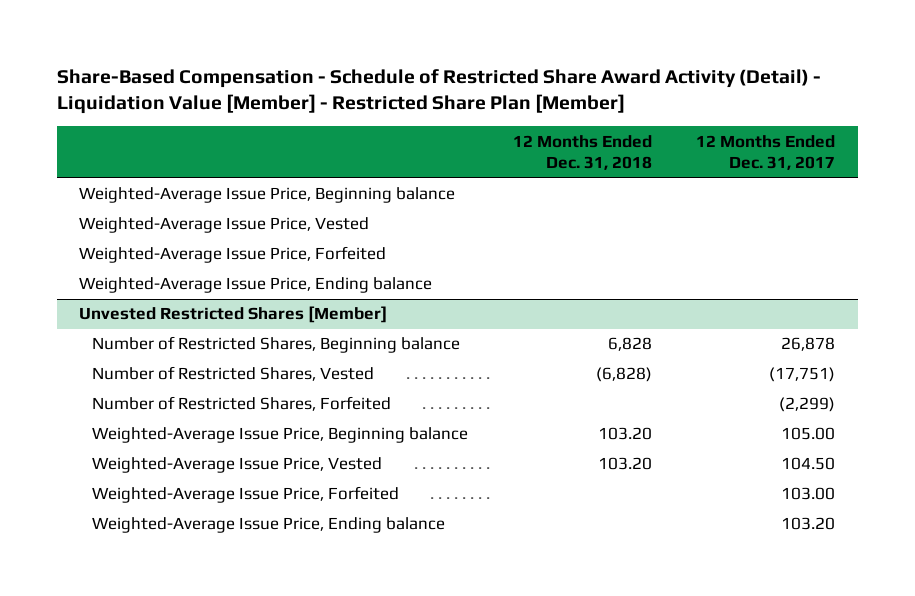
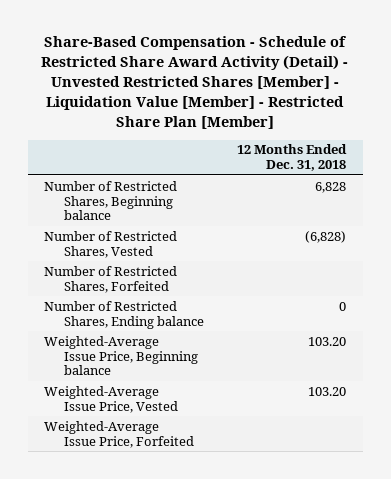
[56,68,821,115] Share-Based Compensation - Schedule of Restricted Share Award Activity (Detail) - Liquidation Value [Member] - Restricted Share Plan [Member] -> [41,36,349,129] Share-Based Compensation - Schedule of Restricted Share Award Activity (Detail) - Unvested Restricted Shares [Member] - Liquidation Value [Member] - Restricted Share Plan [Member]
[696,134,836,171] 12 Months Ended Dec. 31, 2017 -> none
[79,187,456,204] Weighted-Average Issue Price, Beginning balance -> none
[79,217,370,234] Weighted-Average Issue Price, Vested -> none
[79,246,387,264] Weighted-Average Issue Price, Forfeited -> none
[79,277,433,294] Weighted-Average Issue Price, Ending balance -> none
[79,306,388,324] Unvested Restricted Shares [Member] -> none
none -> [44,300,204,329] Number of Restricted Shares, Ending balance
[91,517,445,534] Weighted-Average Issue Price, Ending balance -> none

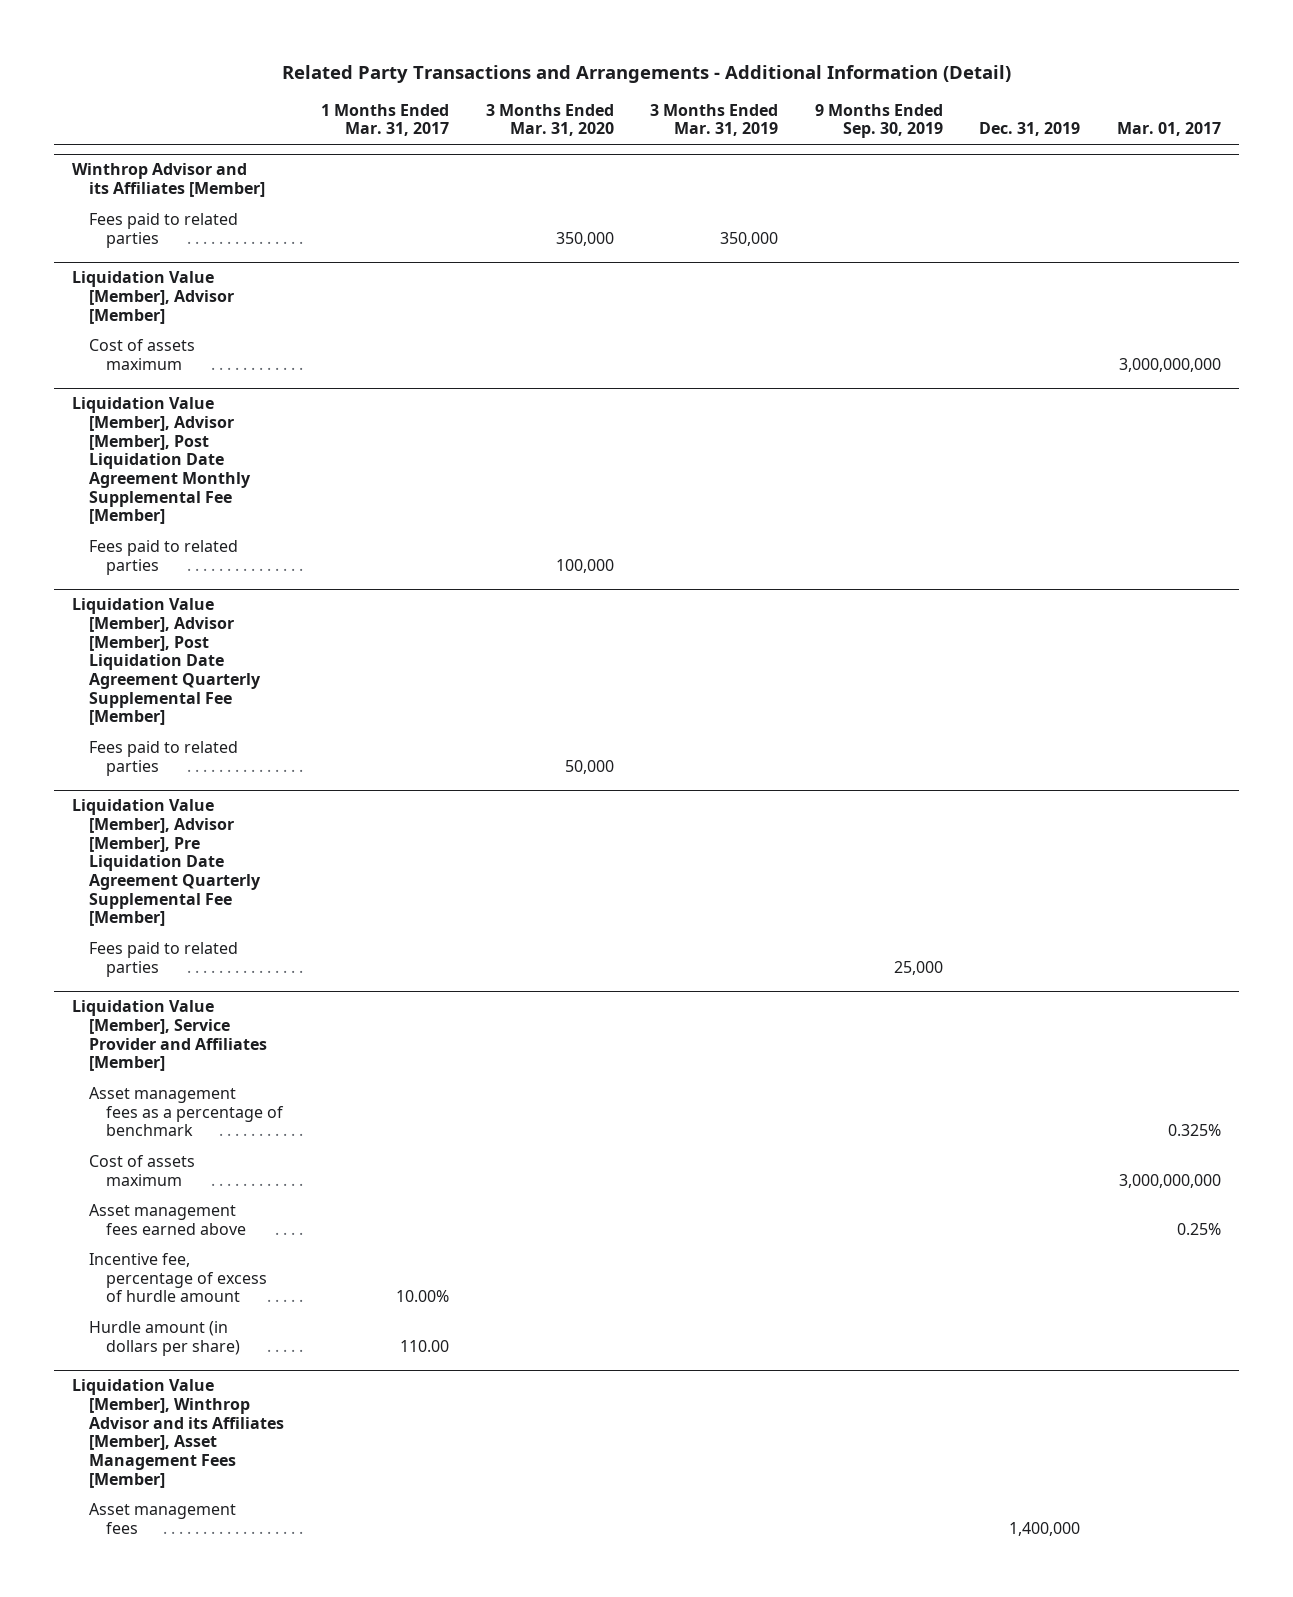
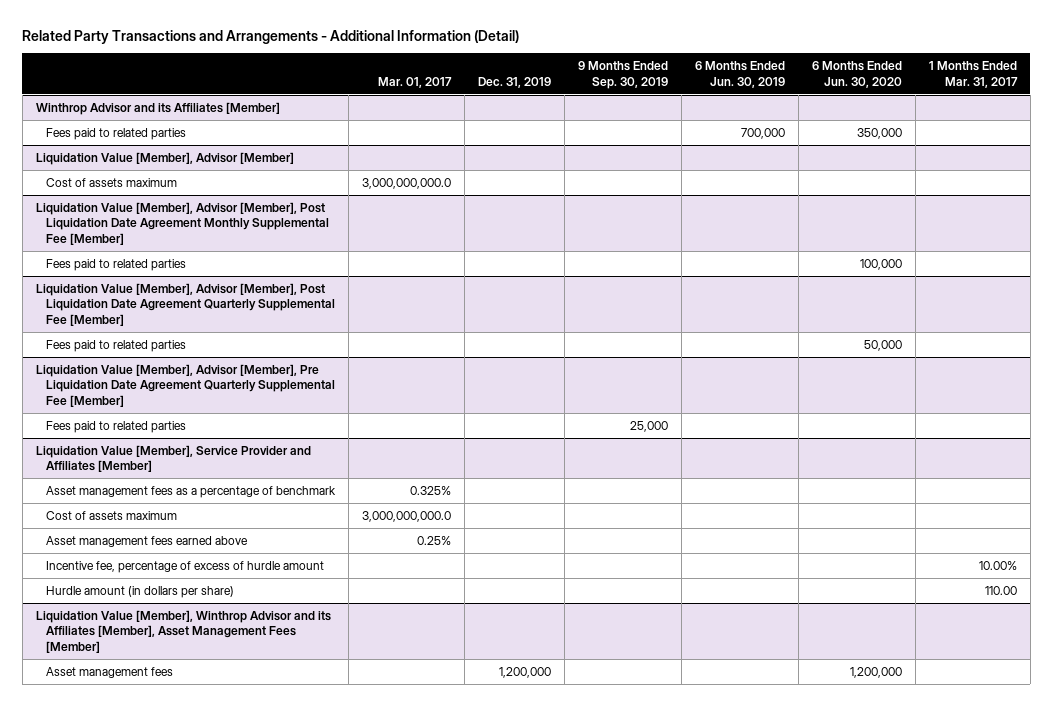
[485,103,614,137] 3 Months Ended Mar. 31, 2020 -> none
[650,103,779,137] 3 Months Ended Mar. 31, 2019 -> none
none -> [694,61,785,88] 6 Months Ended Jun. 30, 2019
none -> [811,61,902,88] 6 Months Ended Jun. 30, 2020
[1119,357,1222,372] 3,000,000,000 -> [361,177,451,189] 3,000,000,000.0
[1119,1173,1222,1188] 3,000,000,000 -> [361,510,451,522] 3,000,000,000.0
[1009,1521,1081,1536] 1,400,000 -> [498,666,551,678] 1,200,000

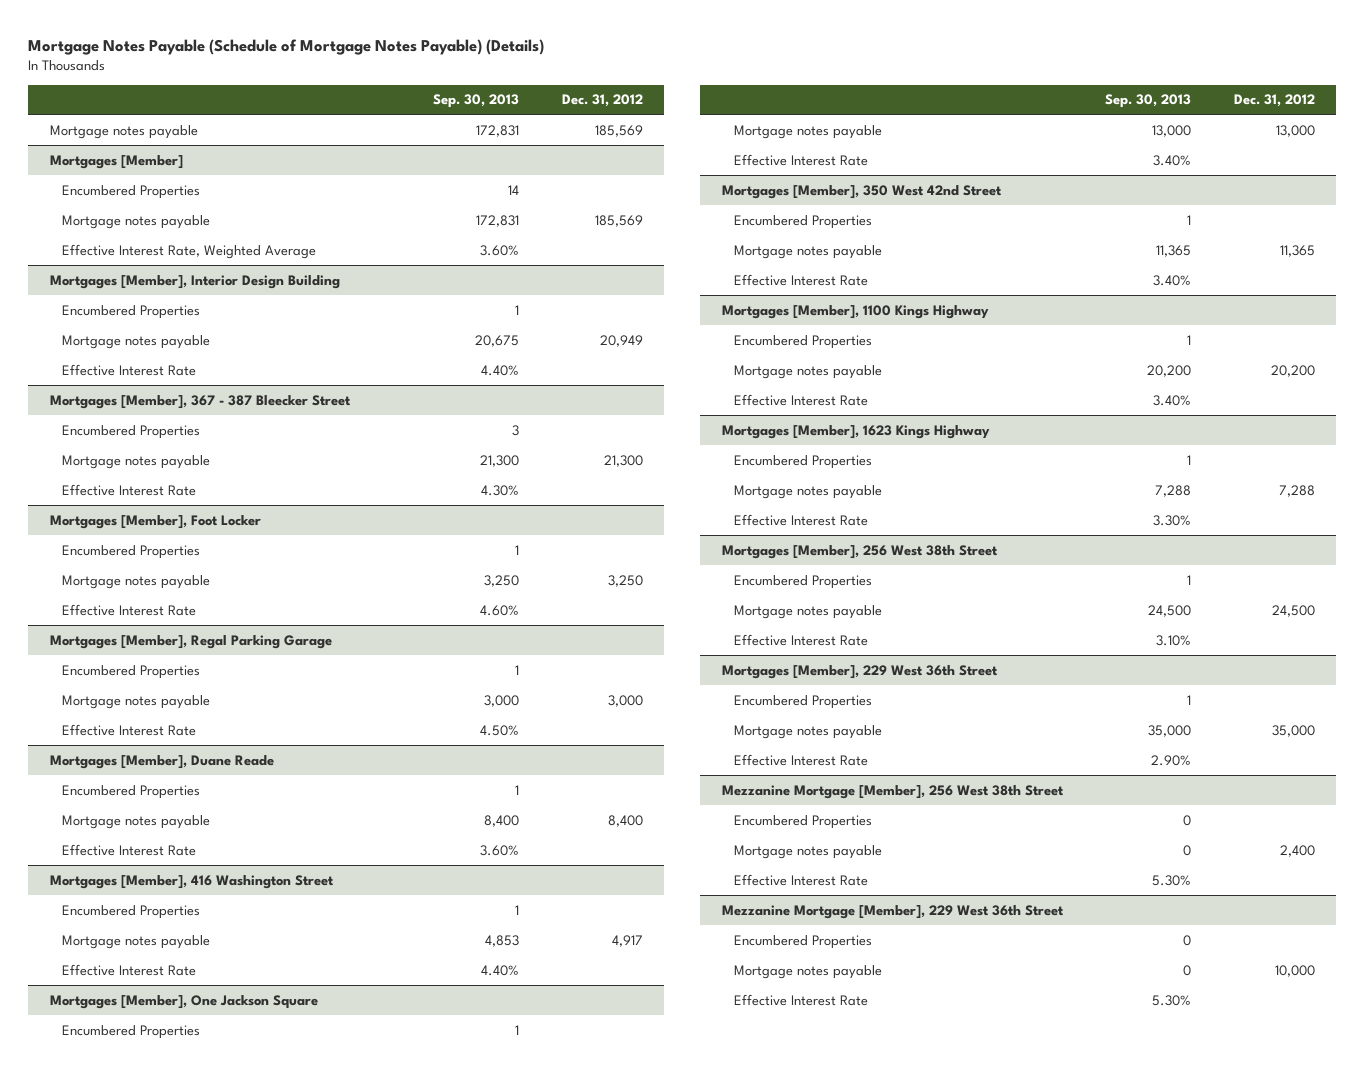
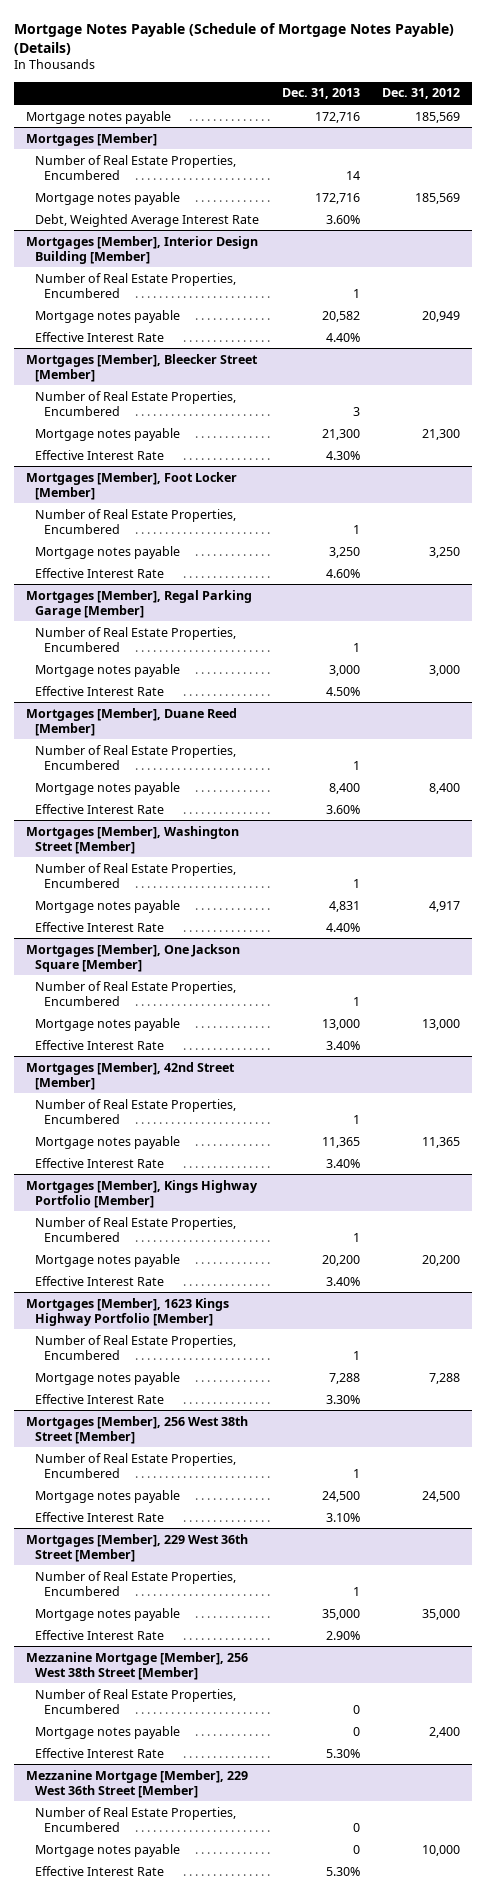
[433,94,520,109] Sep. 30, 2013 -> none
none -> [281,88,360,100] Dec. 31, 2013
[61,184,200,199] Encumbered Properties -> none
none -> [35,154,237,180] Number of Real Estate Properties, Encumbered
[61,304,200,319] Encumbered Properties -> none
[61,243,316,259] Effective Interest Rate, Weighted Average -> [35,213,260,227] Debt, Weighted Average Interest Rate
[49,274,340,289] Mortgages [Member], Interior Design Building -> [25,235,258,264] Mortgages [Member], Interior Design Building [Member]
none -> [35,272,237,298] Number of Real Estate Properties, Encumbered
[61,424,200,439] Encumbered Properties -> none
[49,394,351,409] Mortgages [Member], 367 - 387 Bleecker Street -> [25,353,258,382] Mortgages [Member], Bleecker Street [Member]
none -> [35,390,237,416] Number of Real Estate Properties, Encumbered
[61,544,200,559] Encumbered Properties -> none
[49,514,261,529] Mortgages [Member], Foot Locker -> [25,471,237,500] Mortgages [Member], Foot Locker [Member]
none -> [35,508,237,534] Number of Real Estate Properties, Encumbered
[61,664,200,679] Encumbered Properties -> none
[49,634,332,649] Mortgages [Member], Regal Parking Garage -> [25,589,252,618] Mortgages [Member], Regal Parking Garage [Member]
none -> [35,626,237,652] Number of Real Estate Properties, Encumbered
[61,784,200,799] Encumbered Properties -> none
[49,754,274,769] Mortgages [Member], Duane Reade -> [25,707,237,736] Mortgages [Member], Duane Reed [Member]
none -> [35,744,237,770] Number of Real Estate Properties, Encumbered
[61,904,200,919] Encumbered Properties -> none
[49,874,334,889] Mortgages [Member], 416 Washington Street -> [25,825,239,854] Mortgages [Member], Washington Street [Member]
none -> [35,862,237,888] Number of Real Estate Properties, Encumbered
[61,1024,200,1039] Encumbered Properties -> none
[49,994,318,1009] Mortgages [Member], One Jackson Square -> [25,943,240,972] Mortgages [Member], One Jackson Square [Member]
none -> [35,980,237,1006] Number of Real Estate Properties, Encumbered
[733,214,872,229] Encumbered Properties -> none
[721,184,1002,199] Mortgages [Member], 350 West 42nd Street -> [25,1061,235,1090] Mortgages [Member], 42nd Street [Member]
none -> [35,1098,237,1124] Number of Real Estate Properties, Encumbered
[733,334,872,349] Encumbered Properties -> none
[721,304,989,319] Mortgages [Member], 1100 Kings Highway -> [25,1179,258,1208] Mortgages [Member], Kings Highway Portfolio [Member]
none -> [35,1216,237,1242] Number of Real Estate Properties, Encumbered
[733,454,872,469] Encumbered Properties -> none
[721,424,990,439] Mortgages [Member], 1623 Kings Highway -> [25,1297,229,1326] Mortgages [Member], 1623 Kings Highway Portfolio [Member]
none -> [35,1334,237,1360] Number of Real Estate Properties, Encumbered
[733,574,872,589] Encumbered Properties -> none
[721,544,998,559] Mortgages [Member], 256 West 38th Street -> [25,1415,248,1444] Mortgages [Member], 256 West 38th Street [Member]
none -> [35,1452,237,1478] Number of Real Estate Properties, Encumbered
[733,694,872,709] Encumbered Properties -> none
[721,664,998,679] Mortgages [Member], 229 West 36th Street -> [25,1533,248,1562] Mortgages [Member], 229 West 36th Street [Member]
none -> [35,1570,237,1596] Number of Real Estate Properties, Encumbered
[733,814,872,829] Encumbered Properties -> none
[721,784,1064,799] Mezzanine Mortgage [Member], 256 West 38th Street -> [25,1651,248,1680] Mezzanine Mortgage [Member], 256 West 38th Street [Member]
none -> [35,1688,237,1714] Number of Real Estate Properties, Encumbered
[733,934,872,949] Encumbered Properties -> none
[721,904,1064,919] Mezzanine Mortgage [Member], 229 West 36th Street -> [25,1769,248,1798] Mezzanine Mortgage [Member], 229 West 36th Street [Member]
none -> [35,1806,237,1832] Number of Real Estate Properties, Encumbered

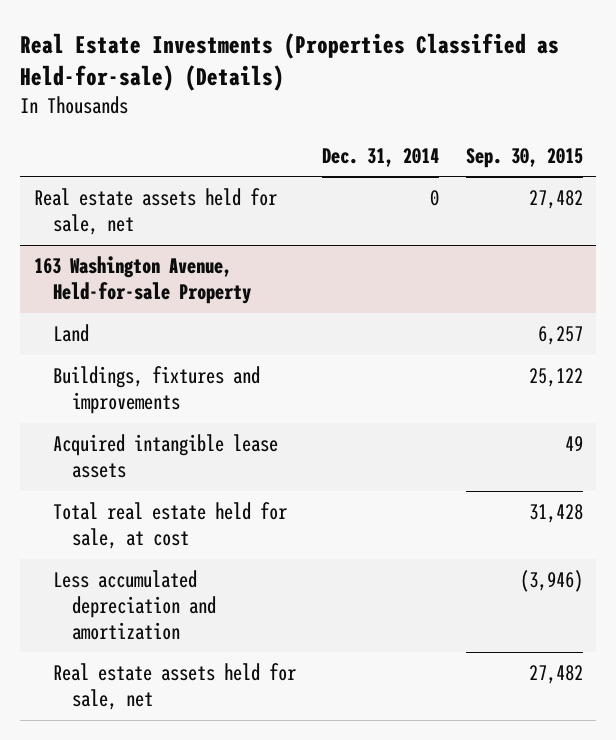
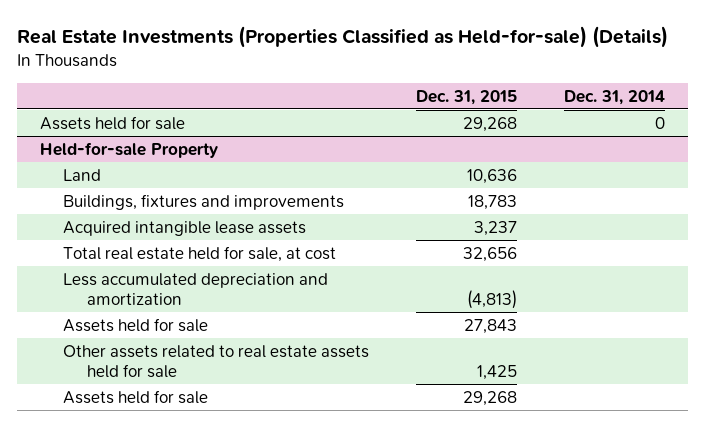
[465,147,583,168] Sep. 30, 2015 -> none
none -> [416,89,518,105] Dec. 31, 2015
[33,188,277,235] Real estate assets held for sale, net -> [40,115,186,130] Assets held for sale
[33,256,251,304] 163 Washington Avenue, Held-for-sale Property -> [40,141,219,158] Held-for-sale Property
[52,663,296,710] Real estate assets held for sale, net -> [63,317,209,332] Assets held for sale
none -> [63,344,370,379] Other assets related to real estate assets held for sale
none -> [63,389,209,404] Assets held for sale

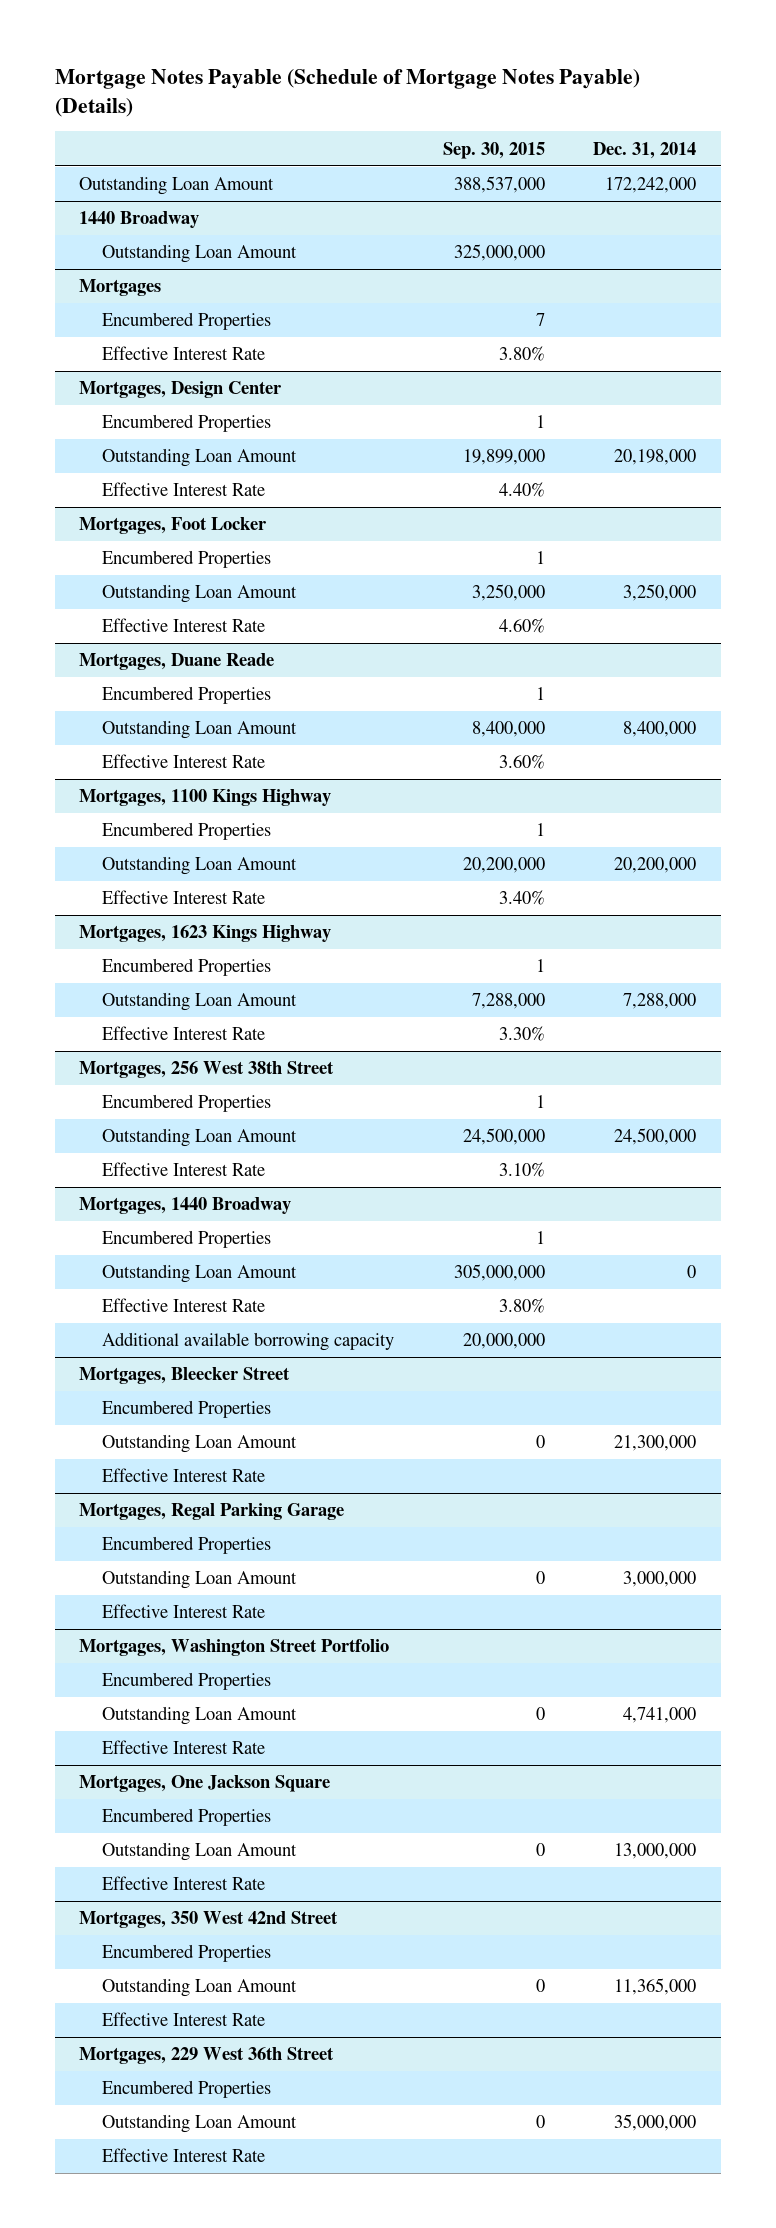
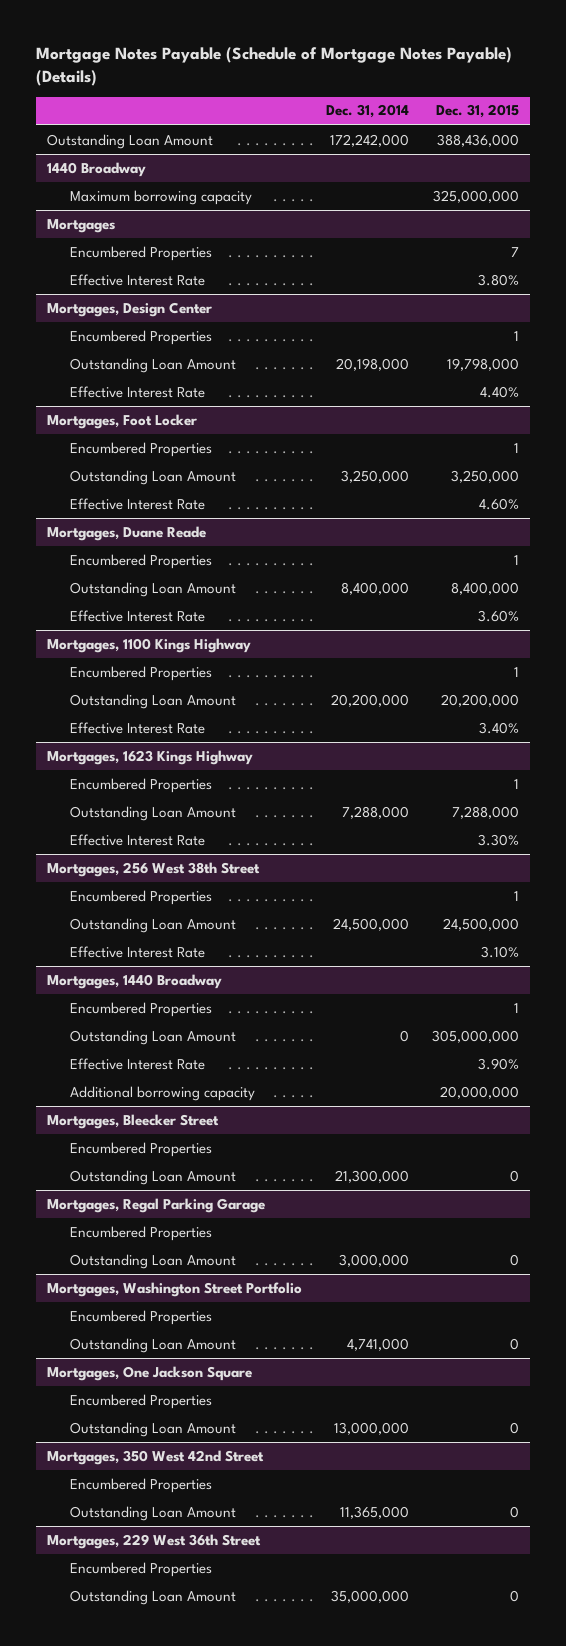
[442,141,545,159] Sep. 30, 2015 -> none
none -> [435,104,519,119] Dec. 31, 2015
[102,244,298,264] Outstanding Loan Amount -> none
none -> [70,189,253,205] Maximum borrowing capacity
[102,1332,395,1352] Additional available borrowing capacity -> [70,1085,256,1101] Additional borrowing capacity
[102,1468,266,1483] Effective Interest Rate -> none
[102,1604,266,1619] Effective Interest Rate -> none
[102,1740,266,1755] Effective Interest Rate -> none
[102,1876,266,1891] Effective Interest Rate -> none
[102,2012,266,2027] Effective Interest Rate -> none
[102,2148,266,2163] Effective Interest Rate -> none

